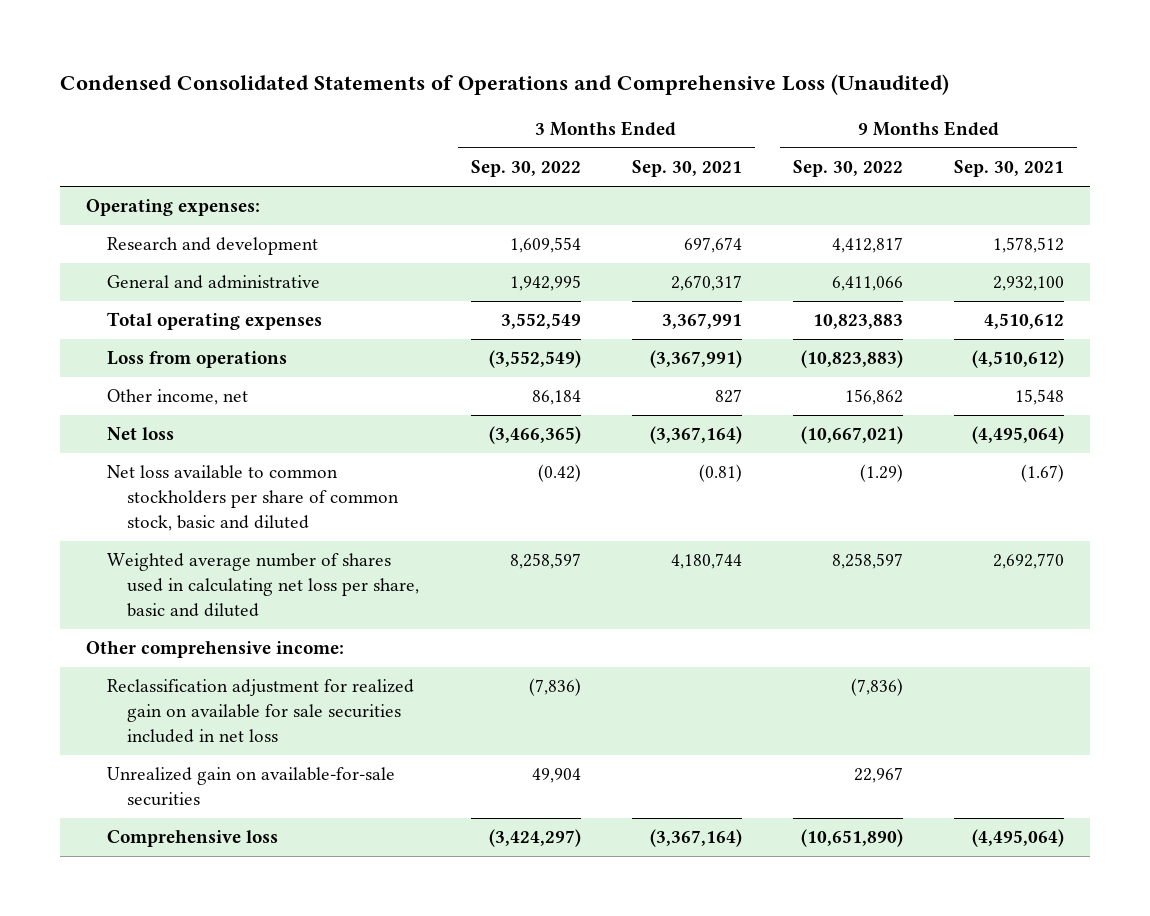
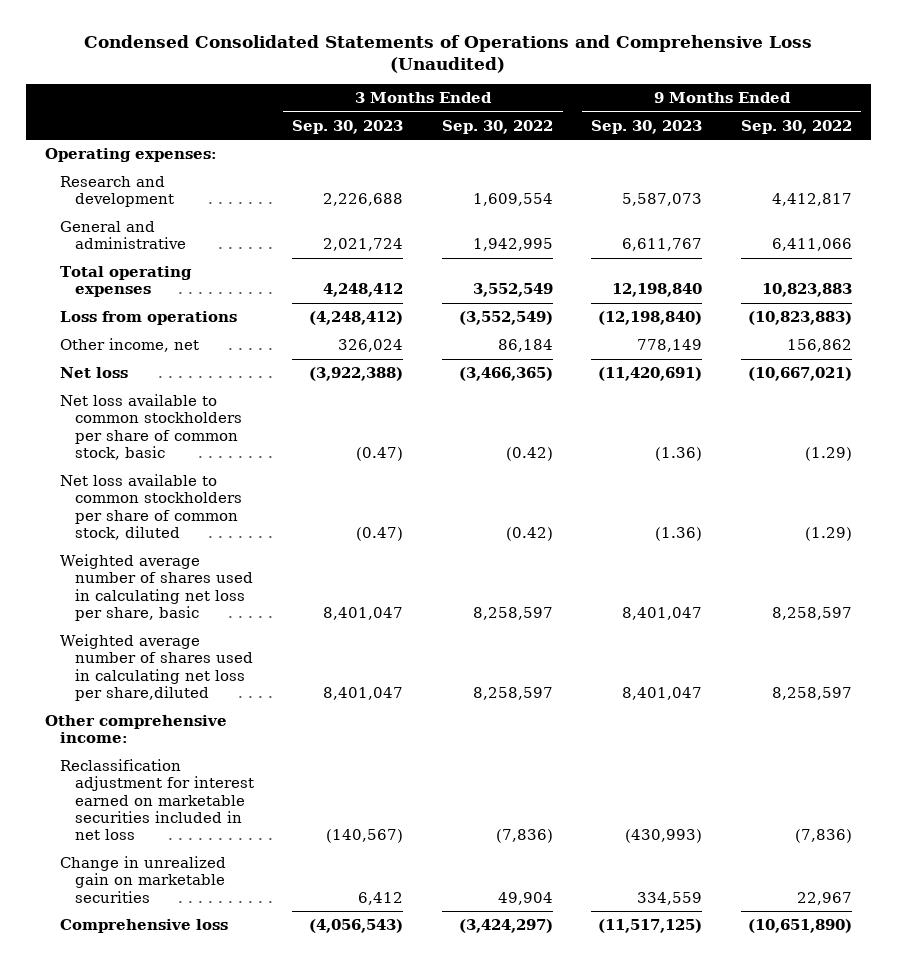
[631,160,742,178] Sep. 30, 2021 -> none
[954,160,1065,178] Sep. 30, 2021 -> none
none -> [292,119,404,134] Sep. 30, 2023
none -> [591,119,703,134] Sep. 30, 2023
[106,465,400,531] Net loss available to common stockholders per share of common stock, basic and diluted -> [59,393,243,461] Net loss available to common stockholders per share of common stock, basic
none -> [59,473,243,541] Net loss available to common stockholders per share of common stock, diluted
[106,553,420,617] Weighted average number of shares used in calculating net loss per share, basic and diluted -> [59,553,254,622] Weighted average number of shares used in calculating net loss per share, basic
none -> [59,633,254,702] Weighted average number of shares used in calculating net loss per share,diluted
[106,679,414,743] Reclassification adjustment for realized gain on available for sale securities included in net loss -> [59,758,255,841] Reclassification adjustment for interest earned on marketable securities included in net loss
[106,767,395,807] Unrealized gain on available-for-sale securities -> [59,855,226,903] Change in unrealized gain on marketable securities

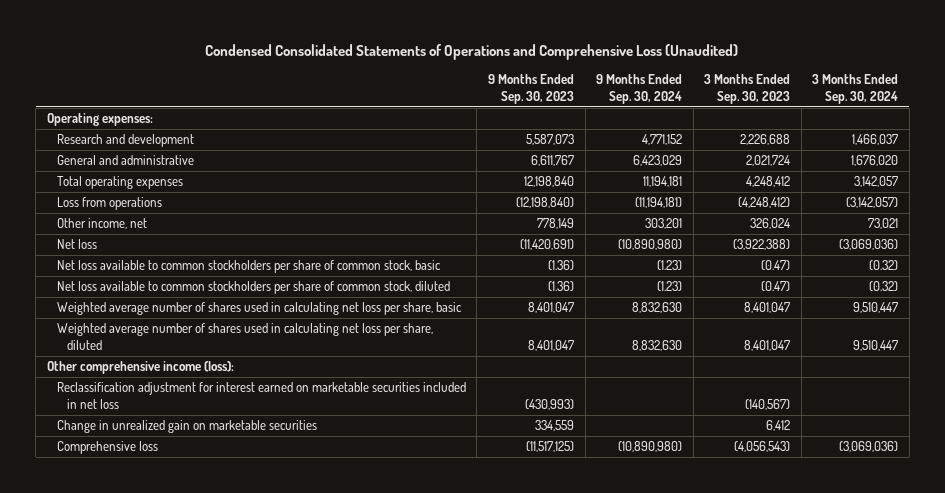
[441,119,553,134] Sep. 30, 2022 -> none
[740,119,852,134] Sep. 30, 2022 -> none
none -> [596,74,683,104] 9 Months Ended Sep. 30, 2024
none -> [812,74,899,104] 3 Months Ended Sep. 30, 2024
[59,633,254,702] Weighted average number of shares used in calculating net loss per share,diluted -> [56,323,433,351] Weighted average number of shares used in calculating net loss per share, diluted
[44,714,227,744] Other comprehensive income: -> [46,361,234,375] Other comprehensive income (loss):

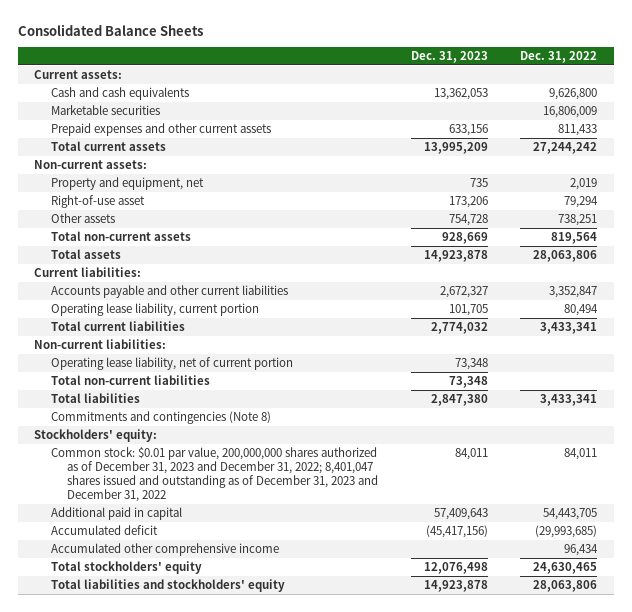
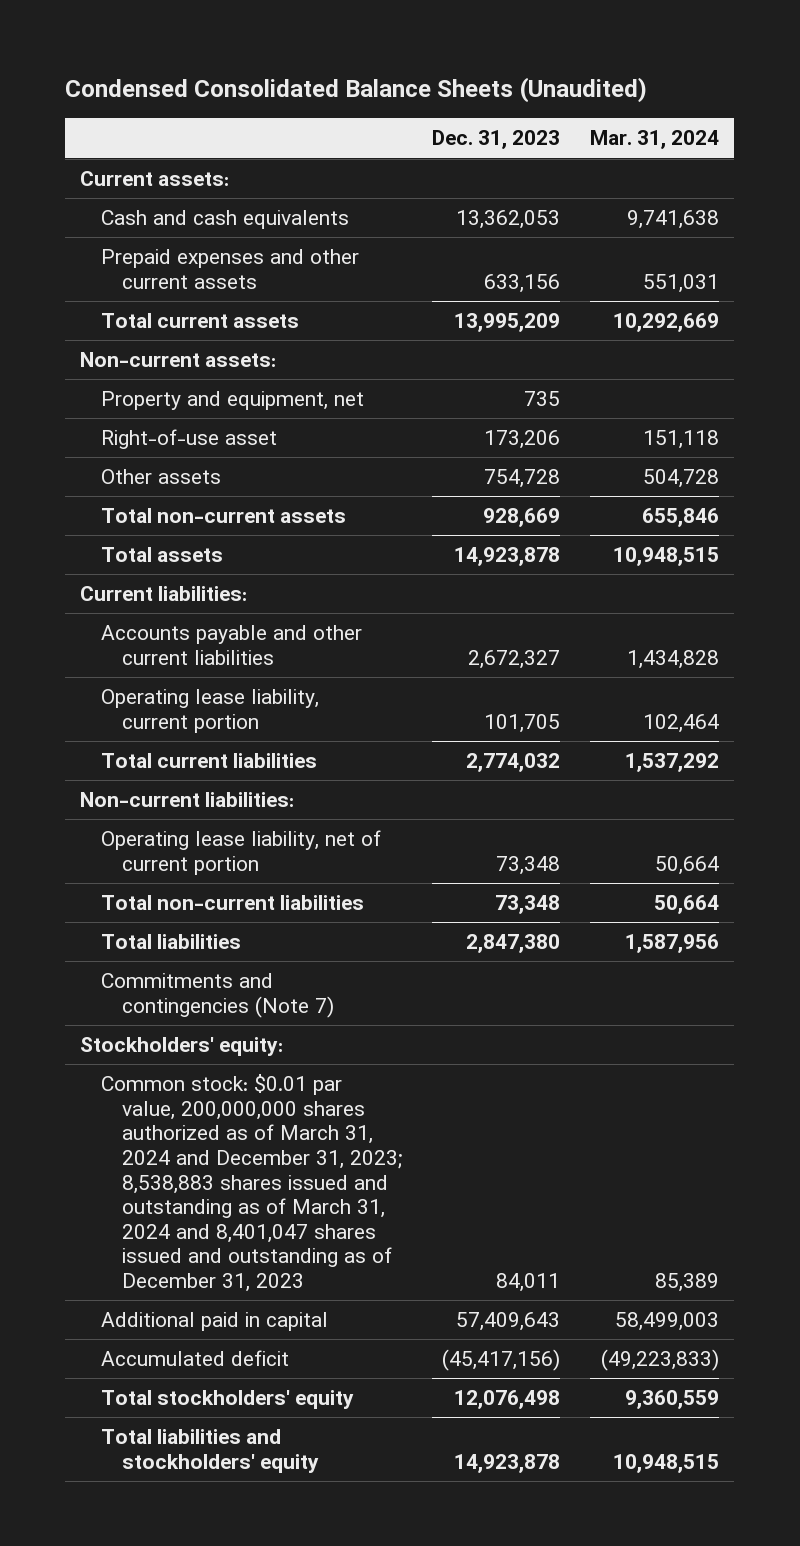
[18,23,204,36] Consolidated Balance Sheets -> [65,77,648,104] Condensed Consolidated Balance Sheets (Unaudited)
[520,50,598,63] Dec. 31, 2022 -> none
none -> [590,130,720,150] Mar. 31, 2024
[50,105,160,116] Marketable securities -> none
[50,411,271,425] Commitments and contingencies (Note 8) -> [101,973,335,1018] Commitments and contingencies (Note 7)
[50,447,378,503] Common stock: $0.01 par value, 200,000,000 shares authorized as of December 31, 2023 and December 31, 2022; 8,401,047 shares issued and outstanding as of December 31, 2023 and December 31, 2022 -> [101,1074,403,1293] Common stock: $0.01 par value, 200,000,000 shares authorized as of March 31, 2024 and December 31, 2023; 8,538,883 shares issued and outstanding as of March 31, 2024 and 8,401,047 shares issued and outstanding as of December 31, 2023
[50,543,279,557] Accumulated other comprehensive income -> none

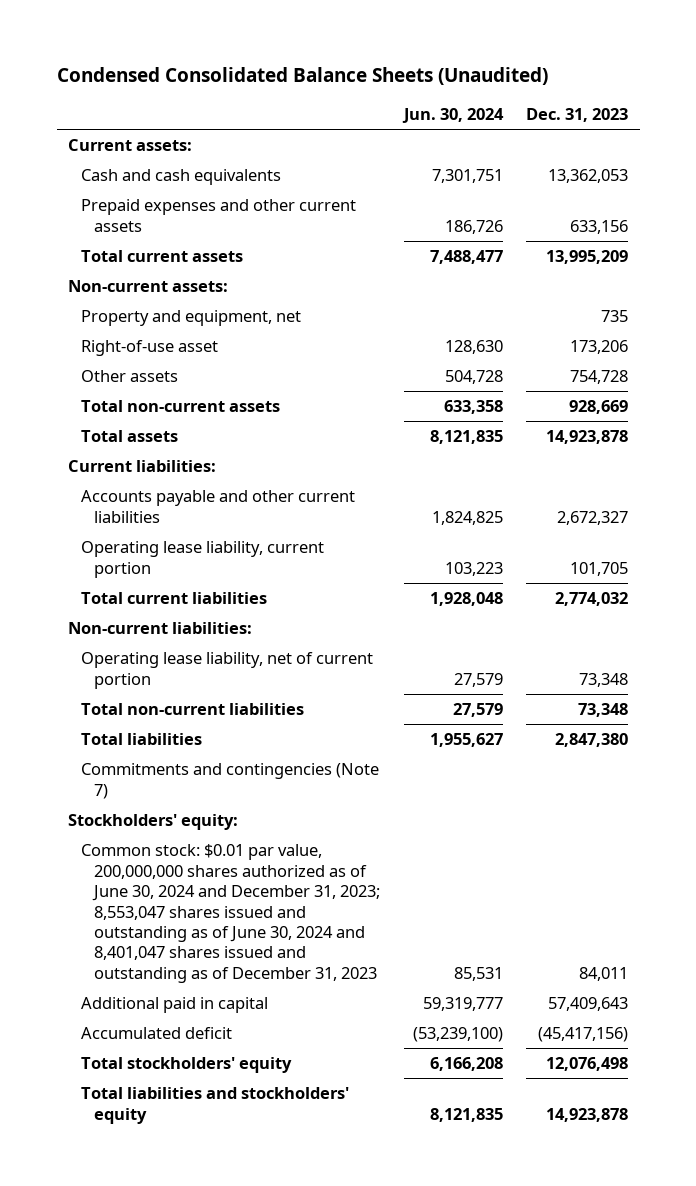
[590,130,720,150] Mar. 31, 2024 -> none
none -> [401,108,504,124] Jun. 30, 2024
[101,1074,403,1293] Common stock: $0.01 par value, 200,000,000 shares authorized as of March 31, 2024 and December 31, 2023; 8,538,883 shares issued and outstanding as of March 31, 2024 and 8,401,047 shares issued and outstanding as of December 31, 2023 -> [81,844,381,983] Common stock: $0.01 par value, 200,000,000 shares authorized as of June 30, 2024 and December 31, 2023; 8,553,047 shares issued and outstanding as of June 30, 2024 and 8,401,047 shares issued and outstanding as of December 31, 2023

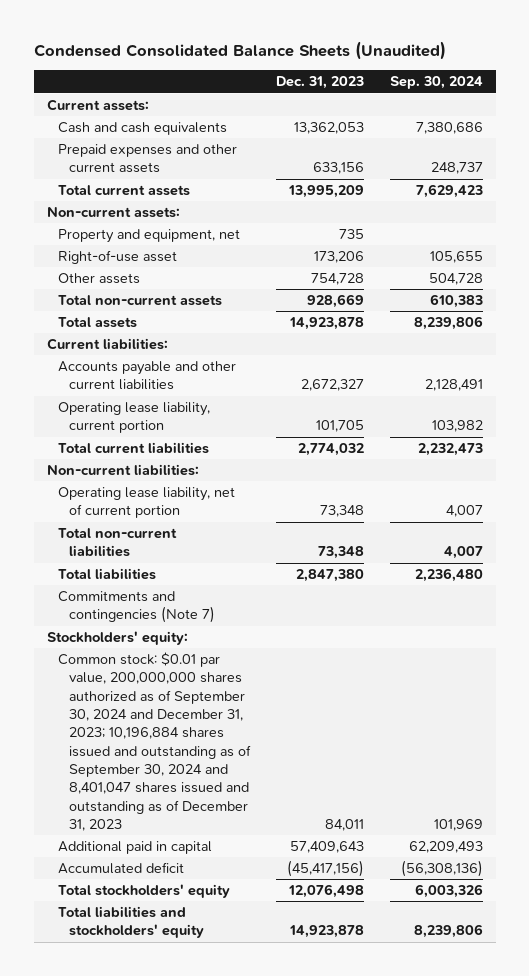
[401,108,504,124] Jun. 30, 2024 -> none
none -> [389,76,483,90] Sep. 30, 2024
[81,844,381,983] Common stock: $0.01 par value, 200,000,000 shares authorized as of June 30, 2024 and December 31, 2023; 8,553,047 shares issued and outstanding as of June 30, 2024 and 8,401,047 shares issued and outstanding as of December 31, 2023 -> [57,652,251,831] Common stock: $0.01 par value, 200,000,000 shares authorized as of September 30, 2024 and December 31, 2023; 10,196,884 shares issued and outstanding as of September 30, 2024 and 8,401,047 shares issued and outstanding as of December 31, 2023

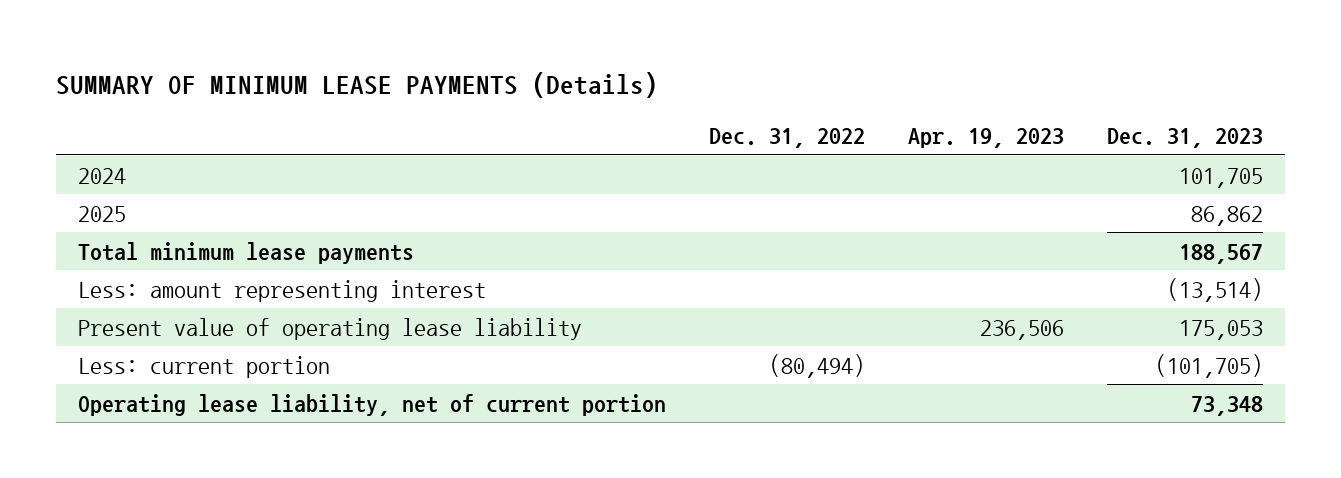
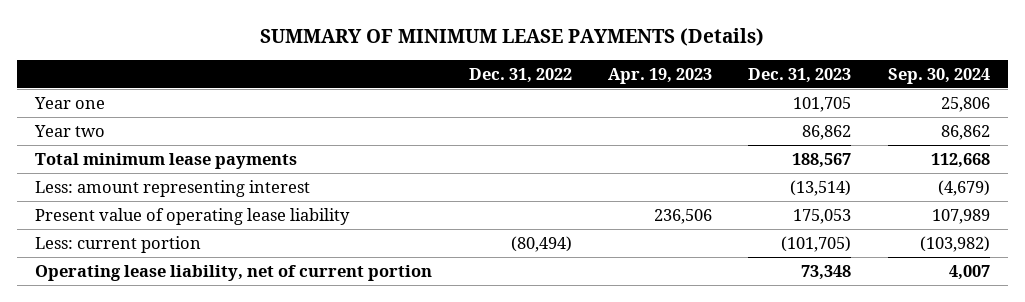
none -> [887,67,990,84] Sep. 30, 2024
[77,167,126,184] 2024 -> [34,96,106,109] Year one
[77,205,126,222] 2025 -> [34,124,106,137] Year two

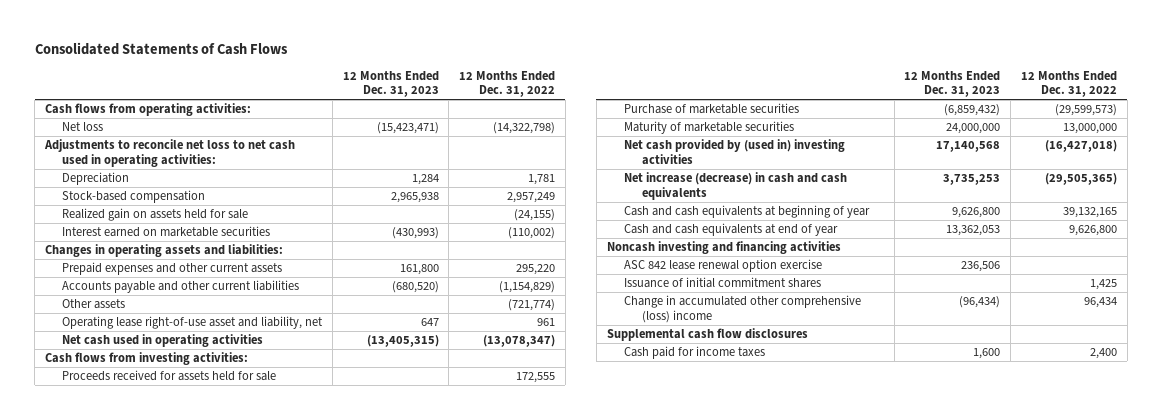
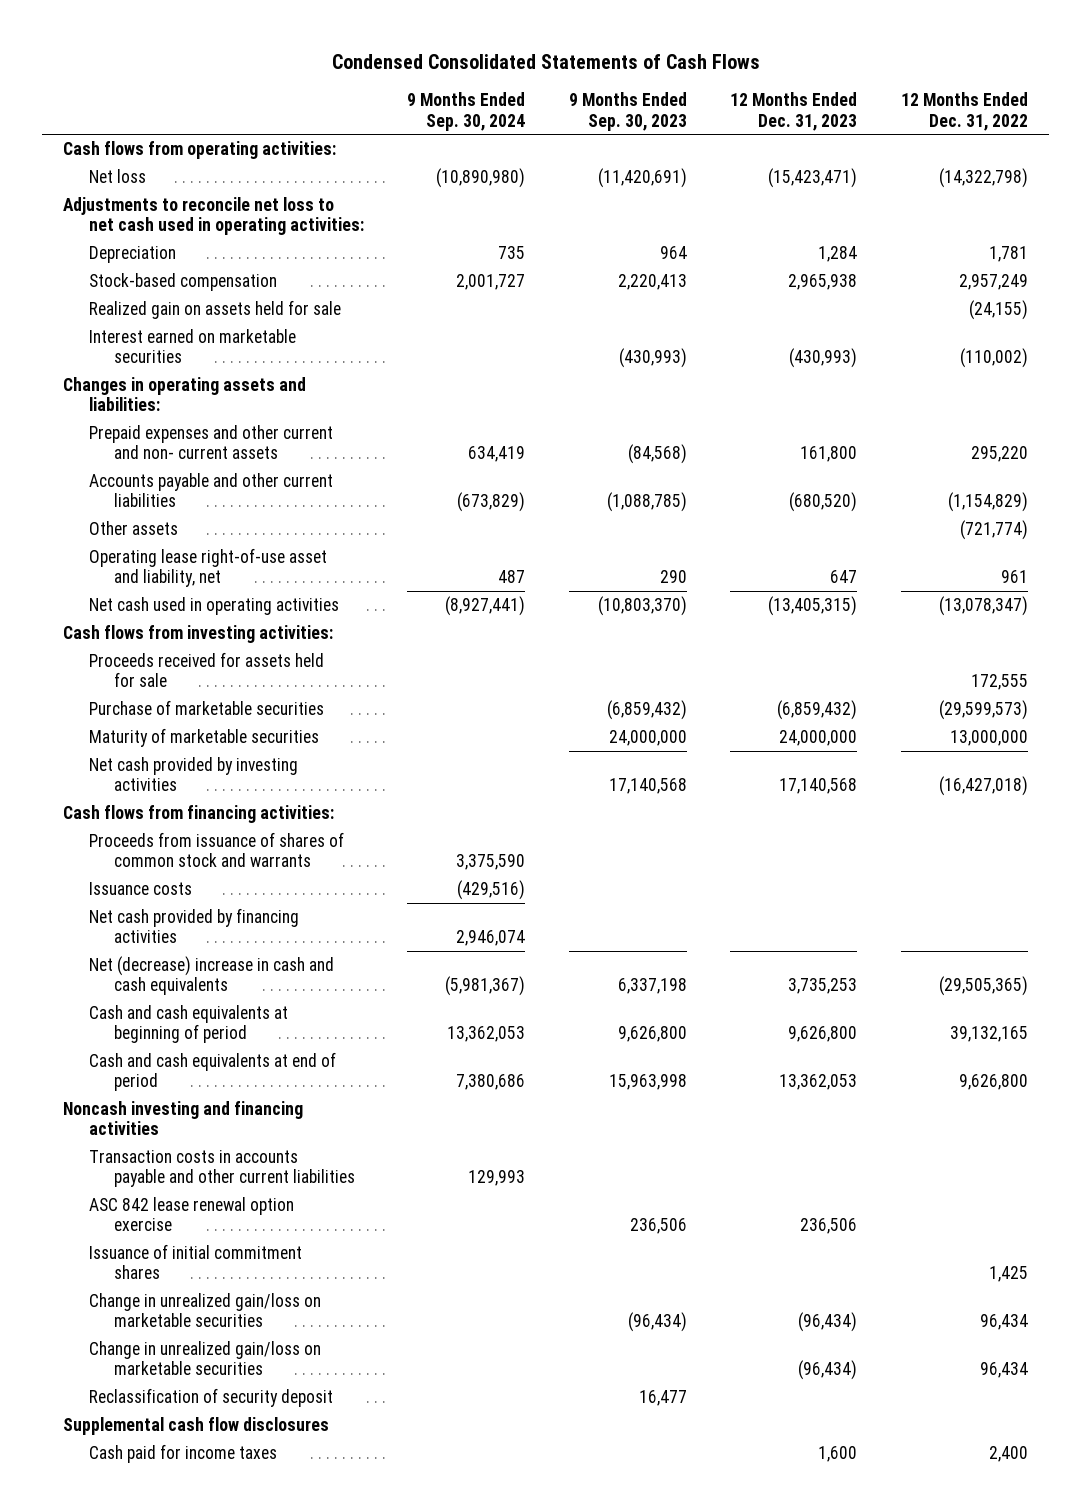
[34,41,288,55] Consolidated Statements of Cash Flows -> [331,53,760,69] Condensed Consolidated Statements of Cash Flows
none -> [407,92,526,131] 9 Months Ended Sep. 30, 2024
none -> [568,92,687,131] 9 Months Ended Sep. 30, 2023
[62,262,283,276] Prepaid expenses and other current assets -> [88,425,333,460] Prepaid expenses and other current and non- current assets
[624,139,846,165] Net cash provided by (used in) investing activities -> [88,757,298,792] Net cash provided by investing activities
none -> [63,805,335,824] Cash flows from financing activities:
none -> [88,832,344,868] Proceeds from issuance of shares of common stock and warrants
none -> [88,882,192,896] Issuance costs
none -> [88,908,299,944] Net cash provided by financing activities
[624,172,848,200] Net increase (decrease) in cash and cash equivalents -> [88,956,334,996] Net (decrease) increase in cash and cash equivalents
[624,205,871,219] Cash and cash equivalents at beginning of year -> [88,1005,288,1044] Cash and cash equivalents at beginning of period
[624,223,839,237] Cash and cash equivalents at end of year -> [88,1052,336,1092] Cash and cash equivalents at end of period
none -> [88,1150,356,1188] Transaction costs in accounts payable and other current liabilities
[624,295,862,323] Change in accumulated other comprehensive (loss) income -> [88,1293,321,1328] Change in unrealized gain/loss on marketable securities
none -> [88,1341,321,1376] Change in unrealized gain/loss on marketable securities
none -> [88,1388,333,1408] Reclassification of security deposit

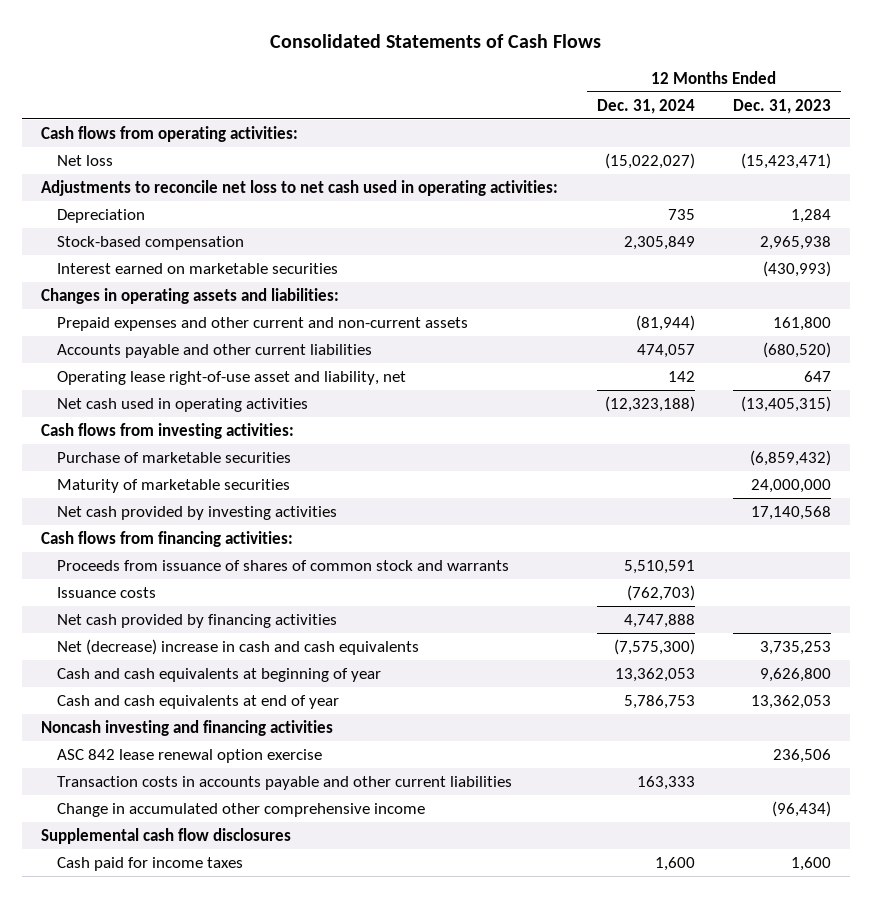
[331,53,760,69] Condensed Consolidated Statements of Cash Flows -> [270,34,602,49] Consolidated Statements of Cash Flows
[407,92,526,131] 9 Months Ended Sep. 30, 2024 -> none
[568,92,687,131] 9 Months Ended Sep. 30, 2023 -> none
[900,92,1028,131] 12 Months Ended Dec. 31, 2022 -> none
none -> [596,98,695,114] Dec. 31, 2024
[88,300,341,320] Realized gain on assets held for sale -> none
[88,425,333,460] Prepaid expenses and other current and non- current assets -> [56,316,468,331] Prepaid expenses and other current and non-current assets
[88,521,178,536] Other assets -> none
[88,652,324,688] Proceeds received for assets held for sale -> none
[88,1005,288,1044] Cash and cash equivalents at beginning of period -> [56,667,381,682] Cash and cash equivalents at beginning of year
[88,1052,336,1092] Cash and cash equivalents at end of period -> [56,694,339,709] Cash and cash equivalents at end of year
[88,1244,302,1280] Issuance of initial commitment shares -> none
[88,1341,321,1376] Change in unrealized gain/loss on marketable securities -> none
[88,1388,333,1408] Reclassification of security deposit -> none
[88,1150,356,1188] Transaction costs in accounts payable and other current liabilities -> [56,775,512,790] Transaction costs in accounts payable and other current liabilities
[88,1293,321,1328] Change in unrealized gain/loss on marketable securities -> [56,802,425,817] Change in accumulated other comprehensive income

